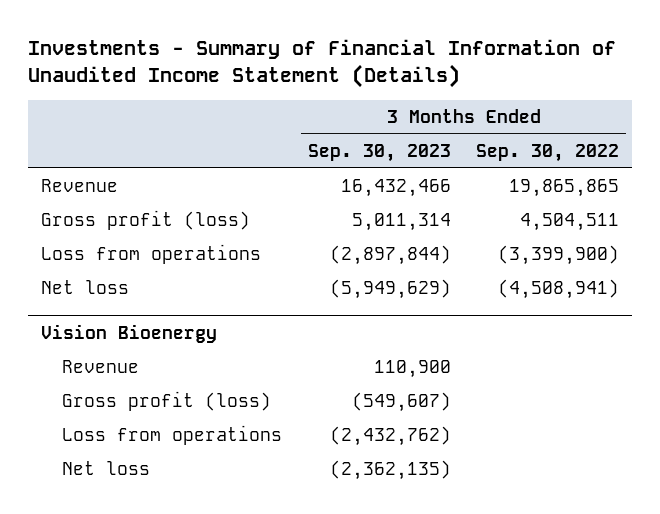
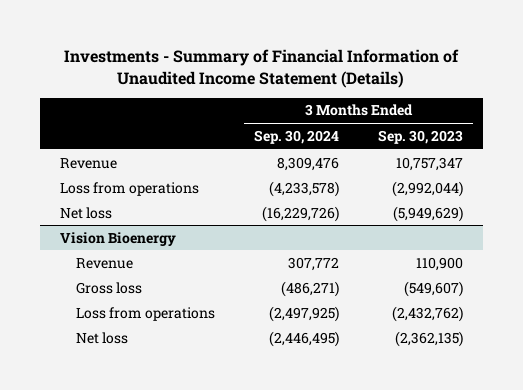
[476,143,620,162] Sep. 30, 2022 -> none
none -> [254,129,340,144] Sep. 30, 2024
[40,210,250,231] Gross profit (loss) -> none
[340,179,451,198] 16,432,466 -> [396,156,464,171] 10,757,347
[329,245,451,266] (2,897,844) -> [392,180,464,197] (2,992,044)
[62,391,272,412] Gross profit (loss) -> [76,281,143,294] Gross loss

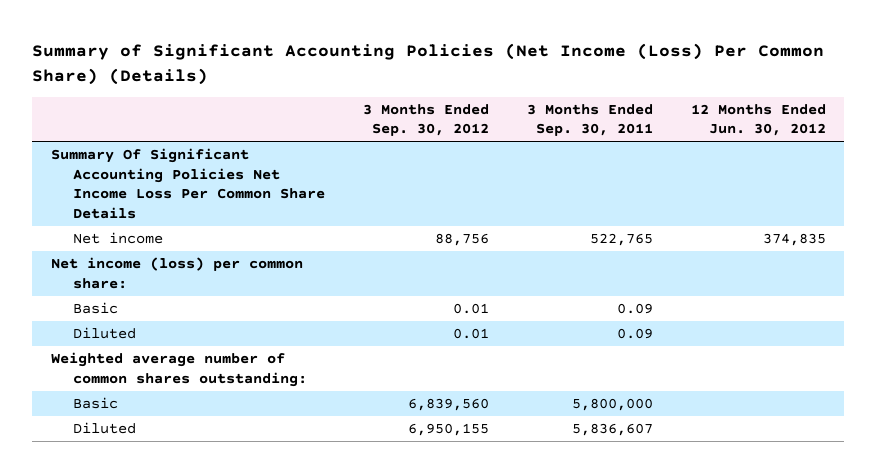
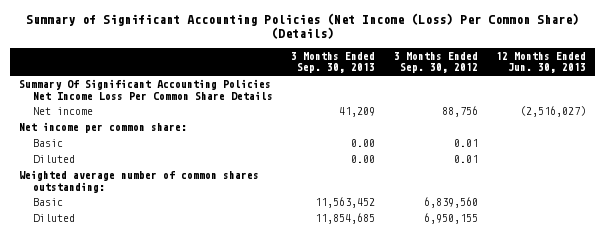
[526,103,653,137] 3 Months Ended Sep. 30, 2011 -> none
[690,103,826,137] 12 Months Ended Jun. 30, 2012 -> none
none -> [291,52,376,74] 3 Months Ended Sep. 30, 2013
none -> [496,52,587,74] 12 Months Ended Jun. 30, 2013
[50,257,303,289] Net income (loss) per common share: -> [18,122,187,134] Net income per common share:

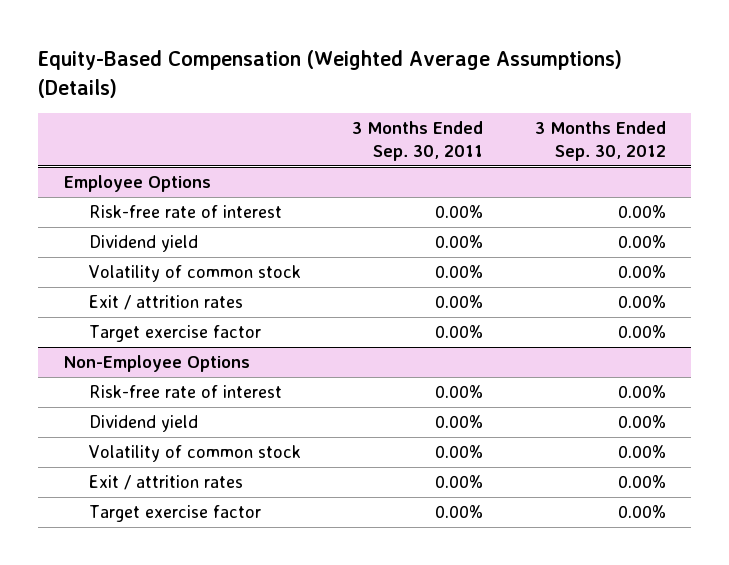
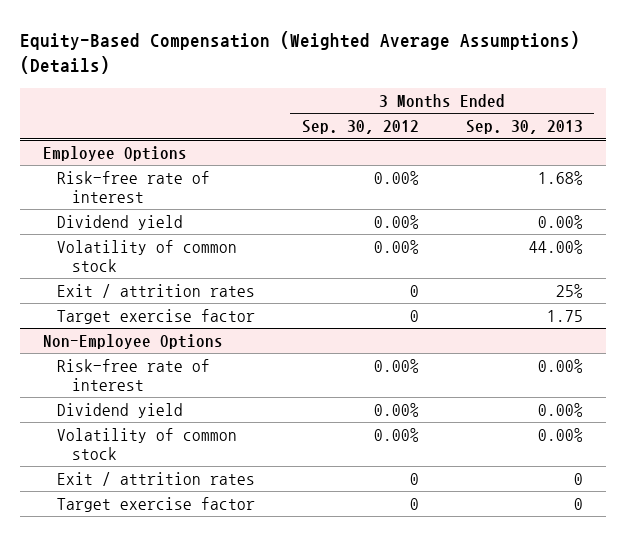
[352,120,484,162] 3 Months Ended Sep. 30, 2011 -> none
none -> [465,120,583,135] Sep. 30, 2013
[617,295,666,309] 0.00% -> [410,284,420,297] 0
[617,325,666,339] 0.00% -> [410,309,420,322] 0
[617,475,666,489] 0.00% -> [410,472,420,485] 0
[617,505,666,519] 0.00% -> [410,497,420,510] 0

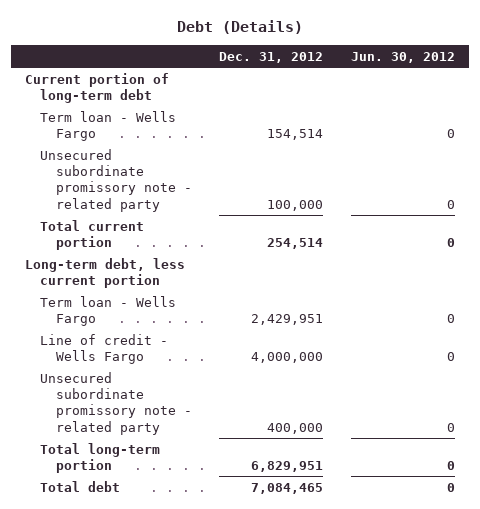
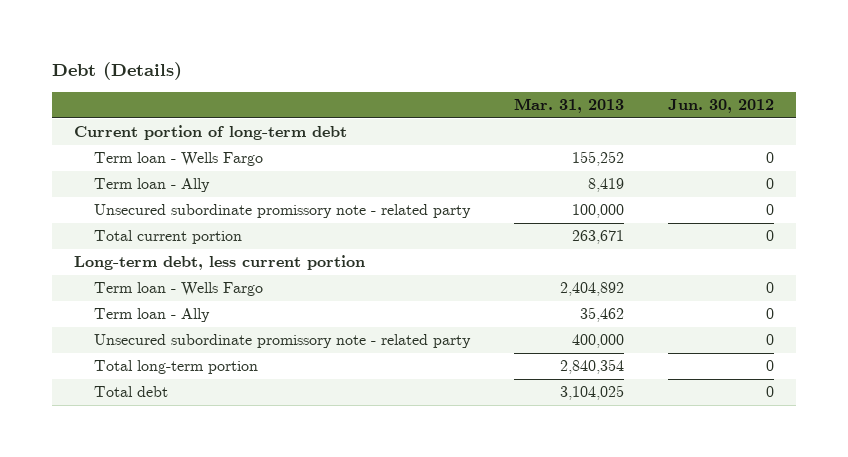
[219,51,324,63] Dec. 31, 2012 -> none
none -> [514,98,625,114] Mar. 31, 2013
none -> [94,178,211,193] Term loan - Ally
[40,333,169,365] Line of credit - Wells Fargo -> none
none -> [94,308,211,323] Term loan - Ally

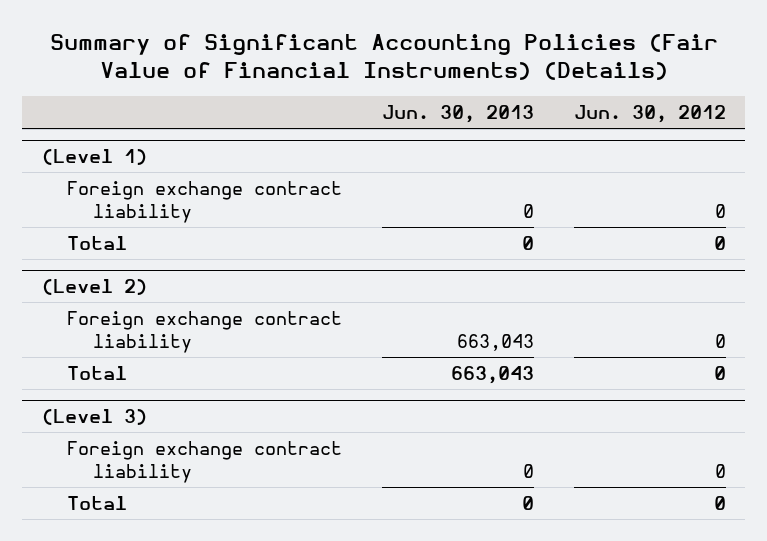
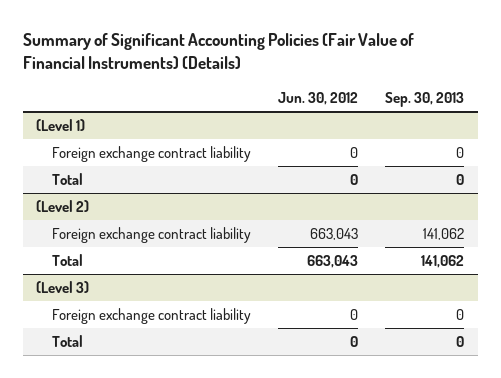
[381,105,534,124] Jun. 30, 2013 -> none
none -> [385,92,465,108] Sep. 30, 2013
[714,333,726,348] 0 -> [310,227,359,240] 663,043
[713,365,726,380] 0 -> [307,254,359,268] 663,043

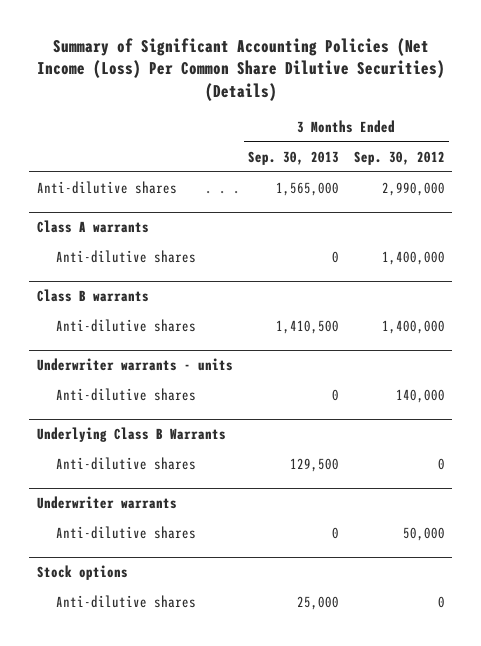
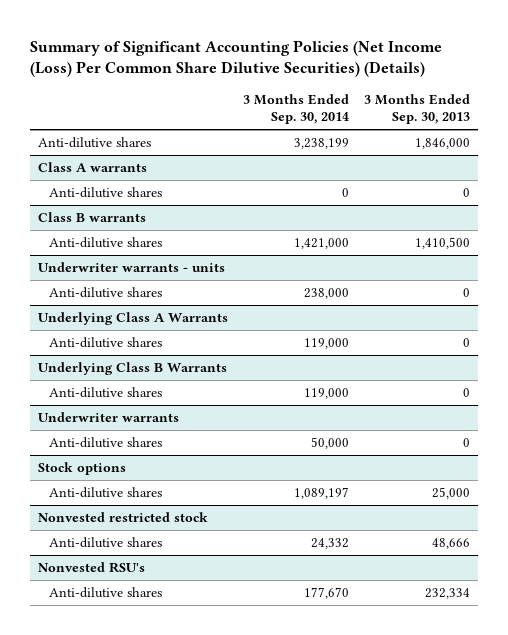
[353,150,445,165] Sep. 30, 2012 -> none
none -> [242,94,349,125] 3 Months Ended Sep. 30, 2014
[275,182,339,197] 1,565,000 -> [414,138,470,150] 1,846,000
none -> [37,312,228,326] Underlying Class A Warrants
none -> [48,337,162,349] Anti-dilutive shares
[289,458,339,473] 129,500 -> [462,388,470,398] 0
none -> [37,512,208,523] Nonvested restricted stock
none -> [48,537,162,549] Anti-dilutive shares
none -> [37,562,145,574] Nonvested RSU's
none -> [48,587,162,599] Anti-dilutive shares

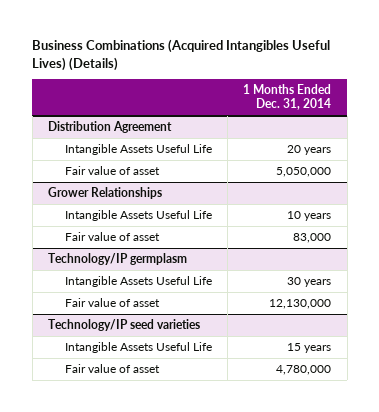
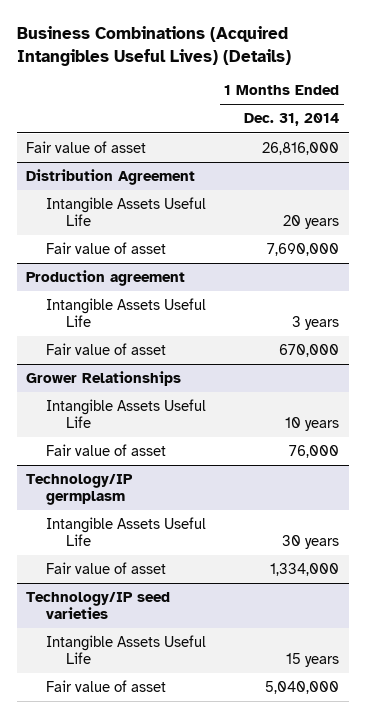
none -> [25,141,146,154] Fair value of asset
[276,167,332,178] 5,050,000 -> [267,243,340,257] 7,690,000
none -> [25,270,185,287] Production agreement
none -> [45,298,206,328] Intangible Assets Useful Life
none -> [45,343,166,356] Fair value of asset
[293,233,332,244] 83,000 -> [289,445,340,459] 76,000
[269,299,332,310] 12,130,000 -> [270,563,340,577] 1,334,000
[276,365,332,376] 4,780,000 -> [265,681,340,695] 5,040,000

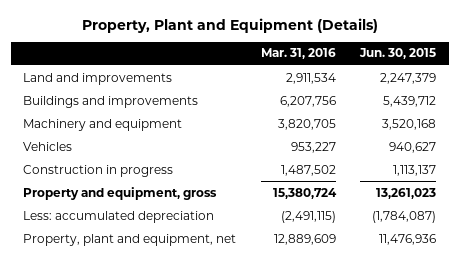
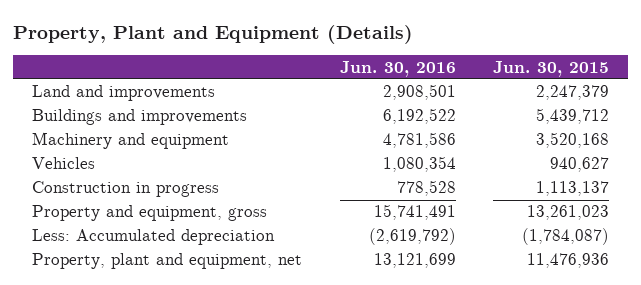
[260,48,336,60] Mar. 31, 2016 -> none
none -> [339,60,456,77] Jun. 30, 2016
[23,210,215,223] Less: accumulated depreciation -> [32,229,276,246] Less: Accumulated depreciation

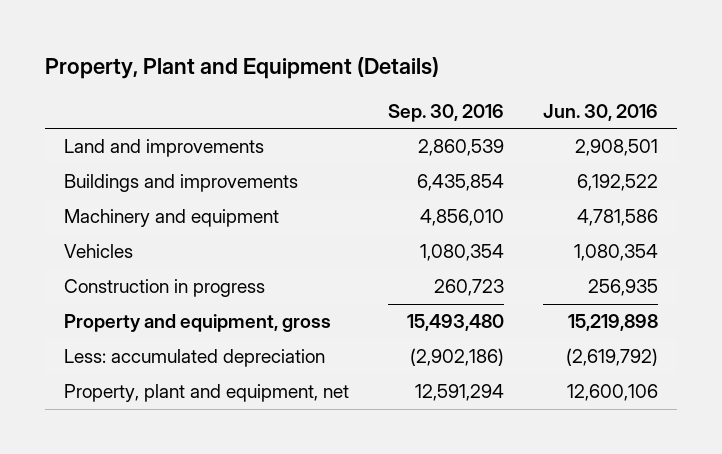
[493,60,610,77] Jun. 30, 2015 -> none
none -> [387,103,504,122] Sep. 30, 2016
[396,180,456,197] 778,528 -> [587,279,658,297] 256,935
[373,204,456,221] 15,741,491 -> [567,314,658,332] 15,219,898
[32,229,276,246] Less: Accumulated depreciation -> [64,349,326,368] Less: accumulated depreciation
[373,253,456,269] 13,121,699 -> [566,384,658,402] 12,600,106

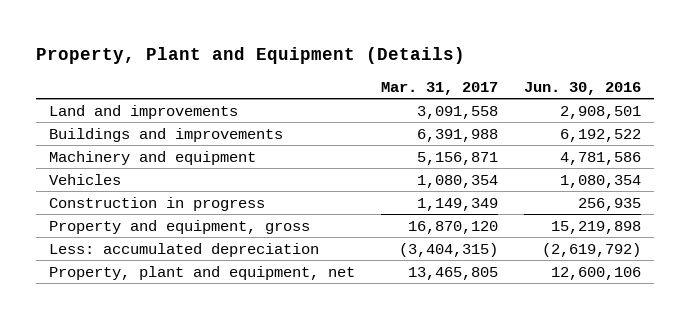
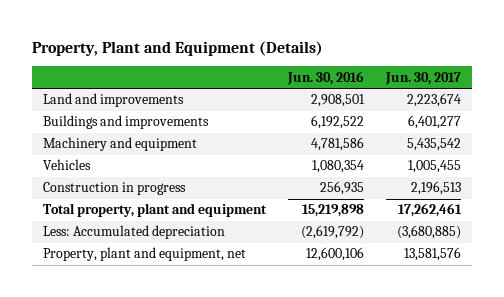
[380,81,498,95] Mar. 31, 2017 -> none
none -> [385,71,462,85] Jun. 30, 2017
[48,219,310,234] Property and equipment, gross -> [43,203,268,218] Total property, plant and equipment
[48,242,319,257] Less: accumulated depreciation -> [43,225,226,240] Less: Accumulated depreciation

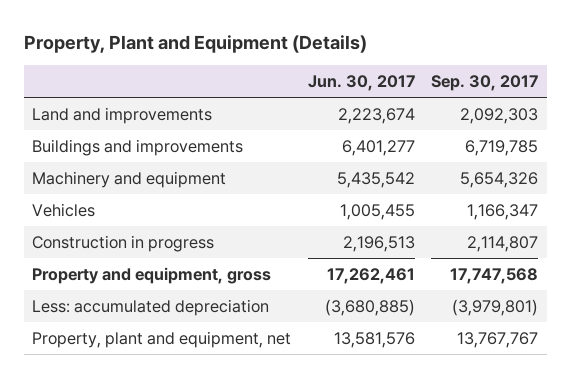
[287,70,365,85] Jun. 30, 2016 -> none
none -> [431,75,539,92] Sep. 30, 2017
[43,203,268,218] Total property, plant and equipment -> [31,266,271,284] Property and equipment, gross
[43,225,226,240] Less: Accumulated depreciation -> [31,298,269,316] Less: accumulated depreciation

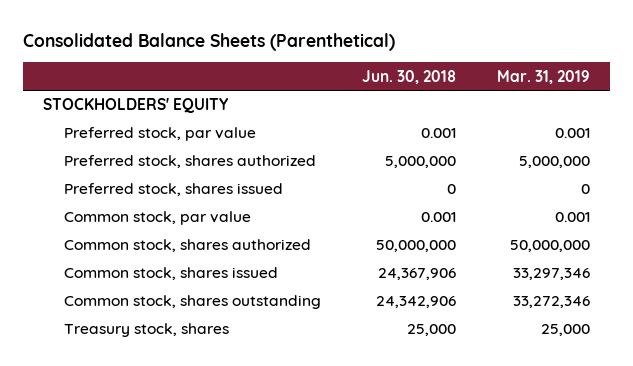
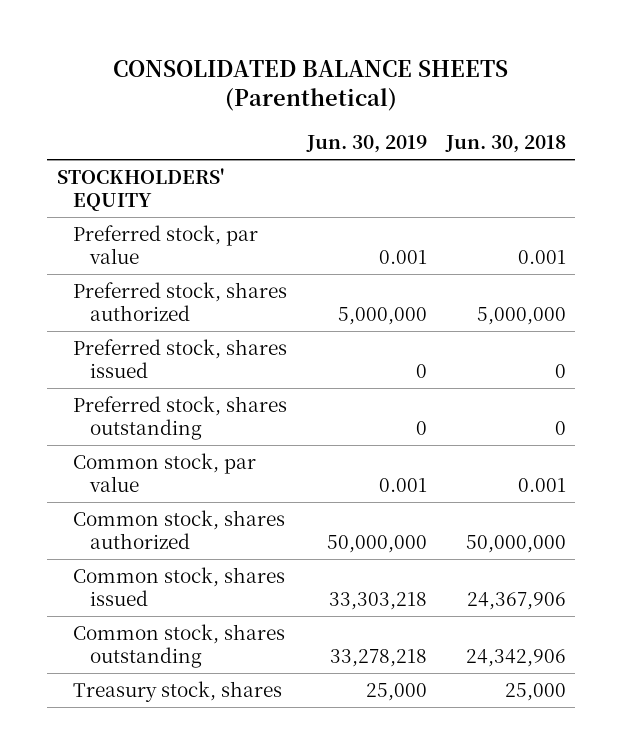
[22,32,395,51] Consolidated Balance Sheets (Parenthetical) -> [113,59,509,112] CONSOLIDATED BALANCE SHEETS (Parenthetical)
[496,69,590,84] Mar. 31, 2019 -> none
none -> [305,135,427,154] Jun. 30, 2019
none -> [73,395,288,441] Preferred stock, shares outstanding

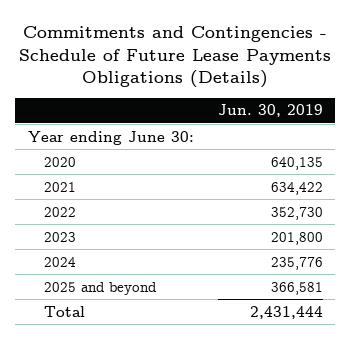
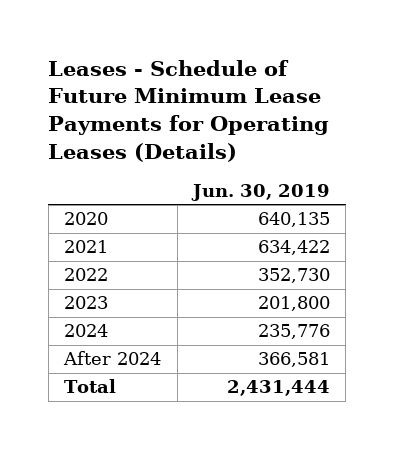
[19,26,332,89] Commitments and Contingencies - Schedule of Future Lease Payments Obligations (Details) -> [48,59,330,162] Leases - Schedule of Future Minimum Lease Payments for Operating Leases (Details)
[27,130,194,145] Year ending June 30: -> none
[44,281,158,295] 2025 and beyond -> [63,351,162,366] After 2024

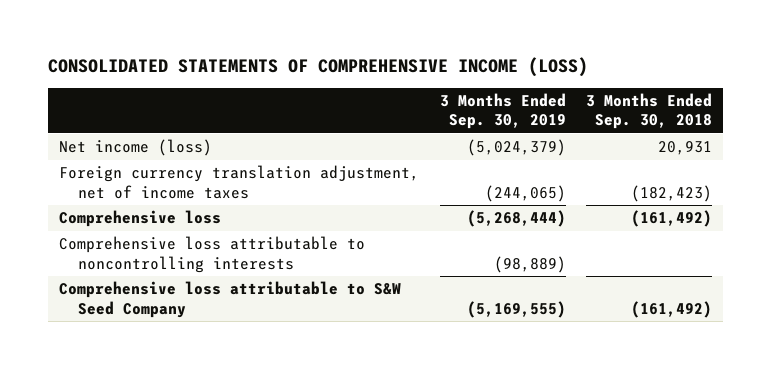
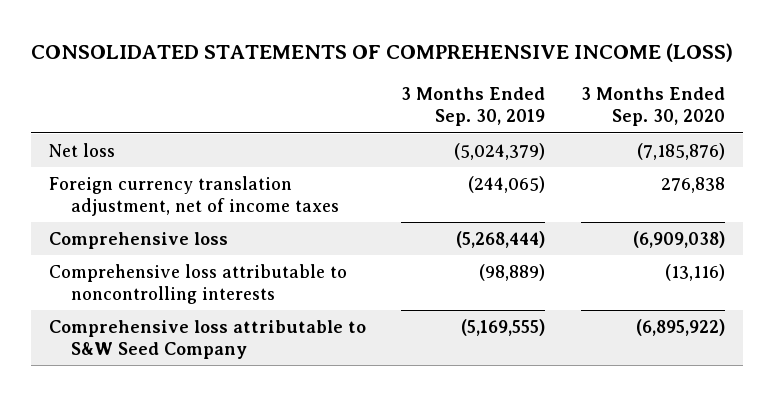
[586,92,713,130] 3 Months Ended Sep. 30, 2018 -> none
none -> [580,87,725,127] 3 Months Ended Sep. 30, 2020
[58,139,212,157] Net income (loss) -> [48,142,115,157] Net loss

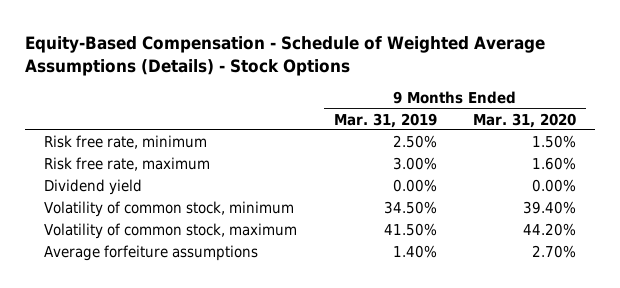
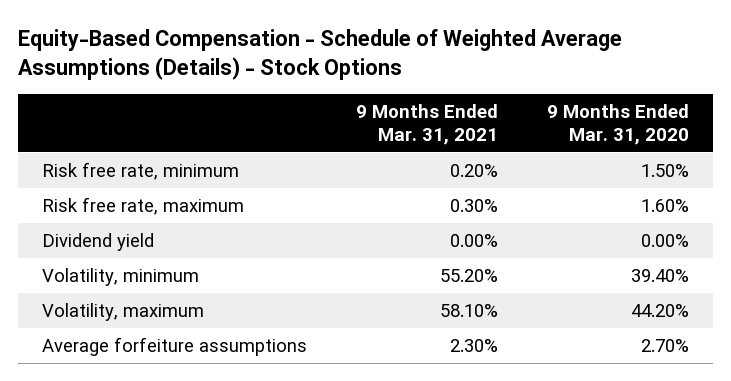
[333,112,437,128] Mar. 31, 2019 -> none
none -> [355,104,498,145] 9 Months Ended Mar. 31, 2021
[43,201,294,218] Volatility of common stock, minimum -> [42,268,200,287] Volatility, minimum
[43,223,297,240] Volatility of common stock, maximum -> [42,303,205,322] Volatility, maximum

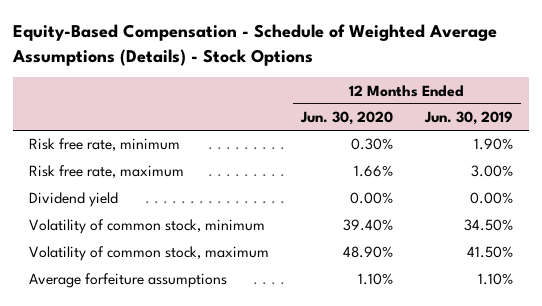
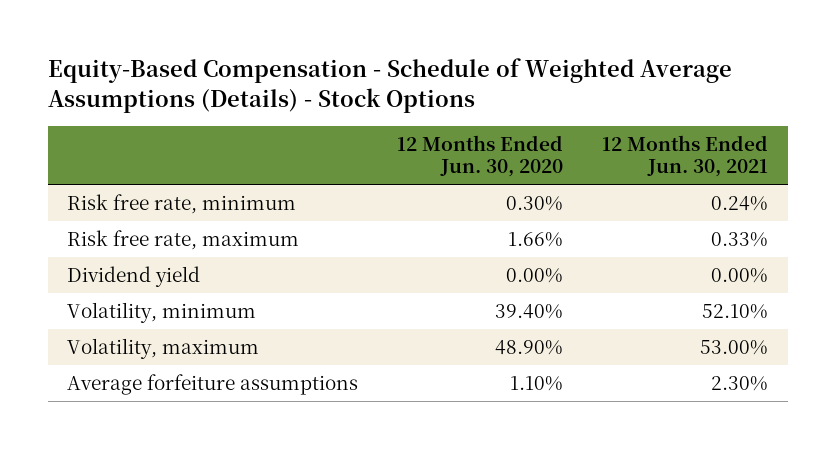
[424,111,514,126] Jun. 30, 2019 -> none
none -> [602,134,769,177] 12 Months Ended Jun. 30, 2021
[29,219,266,235] Volatility of common stock, minimum -> [67,302,257,324] Volatility, minimum
[29,246,270,262] Volatility of common stock, maximum -> [67,338,260,360] Volatility, maximum

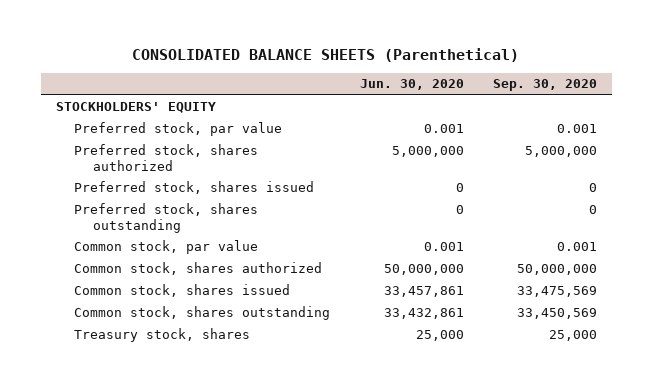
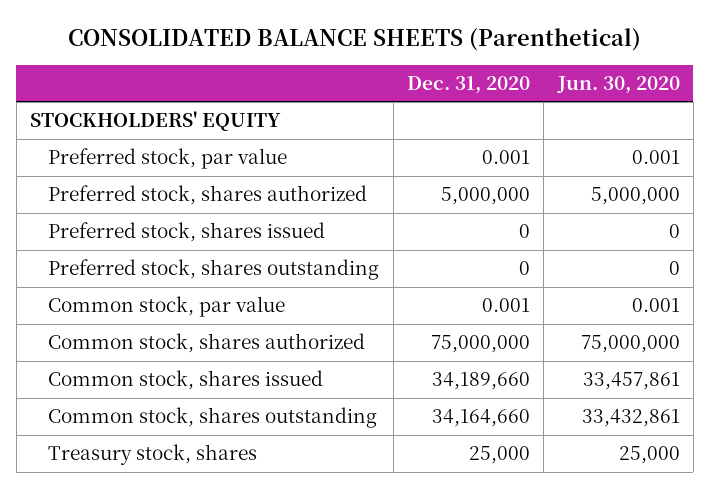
[493,79,598,92] Sep. 30, 2020 -> none
none -> [407,75,531,94] Dec. 31, 2020
[383,264,464,276] 50,000,000 -> [580,335,680,354] 75,000,000

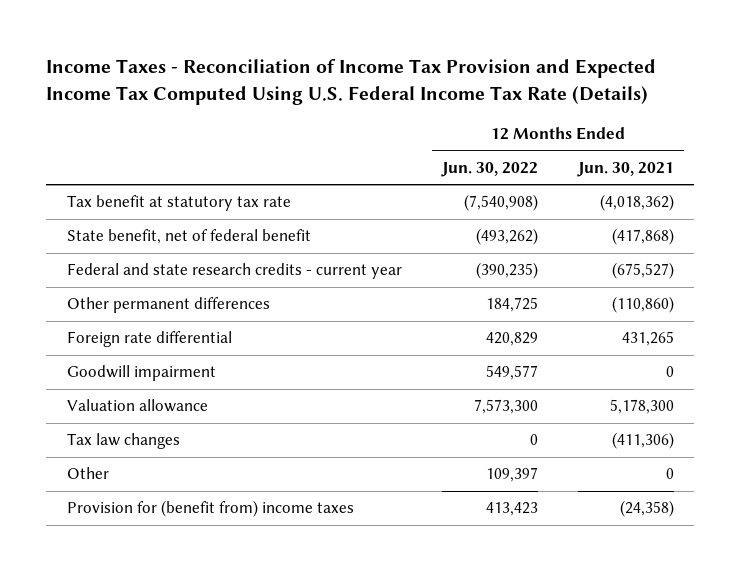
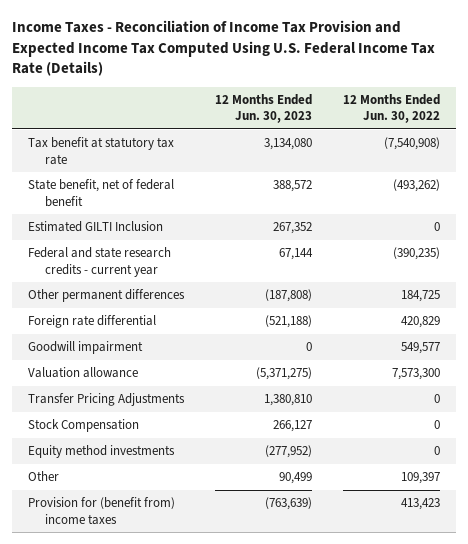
[576,161,674,177] Jun. 30, 2021 -> none
none -> [214,93,312,124] 12 Months Ended Jun. 30, 2023
none -> [27,221,163,233] Estimated GILTI Inclusion
[66,433,180,450] Tax law changes -> none
none -> [27,393,185,407] Transfer Pricing Adjustments
none -> [27,419,139,433] Stock Compensation
none -> [27,445,175,459] Equity method investments

